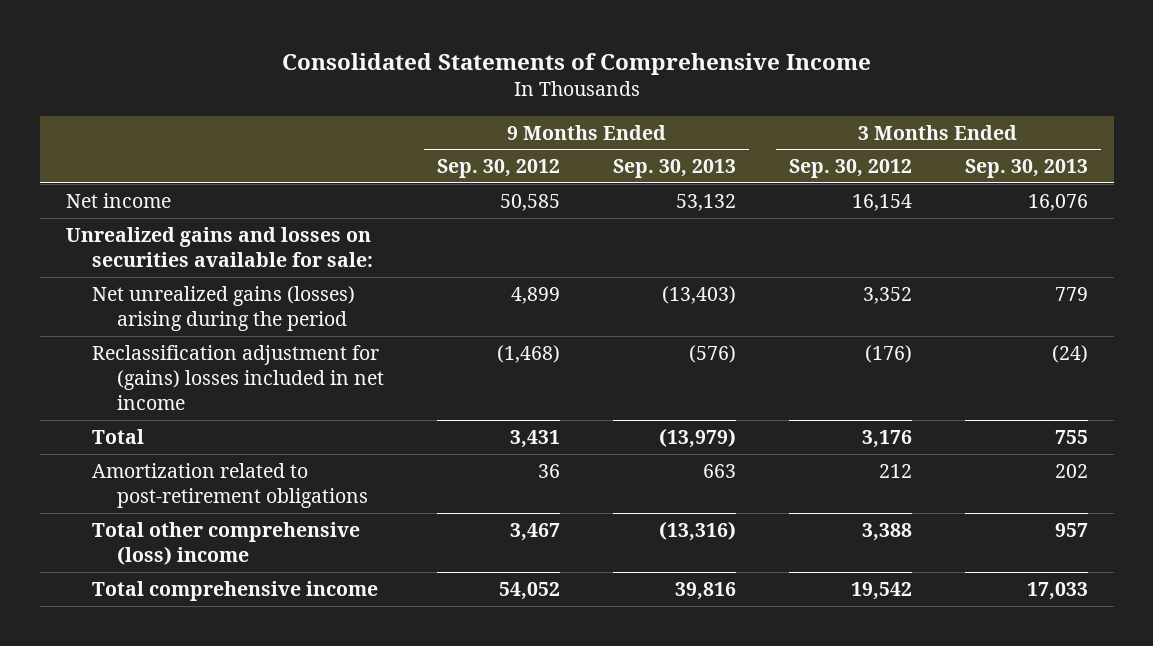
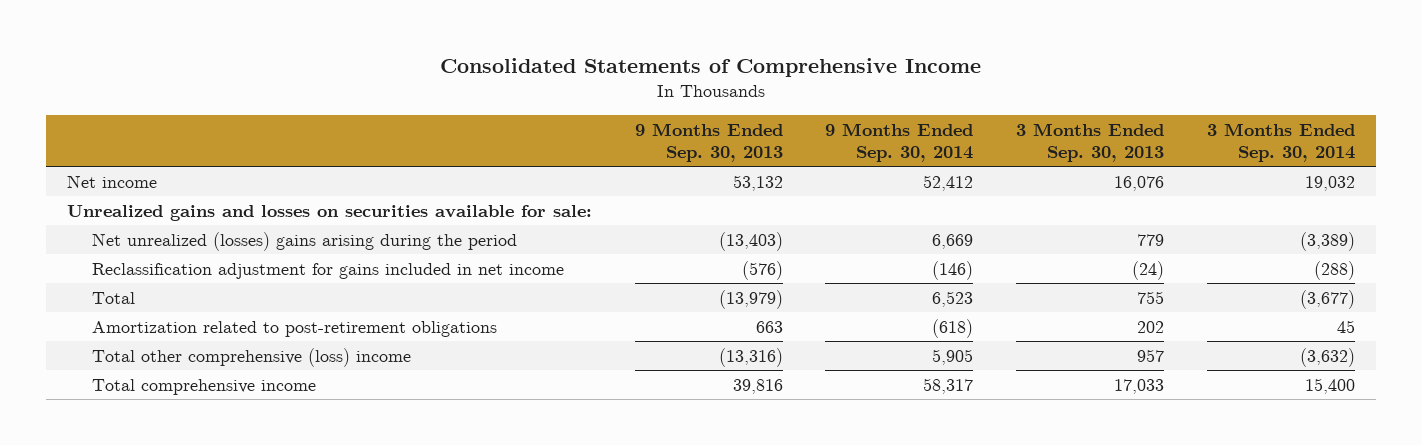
[437,159,561,179] Sep. 30, 2012 -> none
[788,159,912,179] Sep. 30, 2012 -> none
none -> [825,122,974,163] 9 Months Ended Sep. 30, 2014
none -> [1206,122,1355,163] 3 Months Ended Sep. 30, 2014
[91,285,355,331] Net unrealized gains (losses) arising during the period -> [92,231,518,251] Net unrealized (losses) gains arising during the period
[91,344,385,411] Reclassification adjustment for (gains) losses included in net income -> [92,262,565,279] Reclassification adjustment for gains included in net income

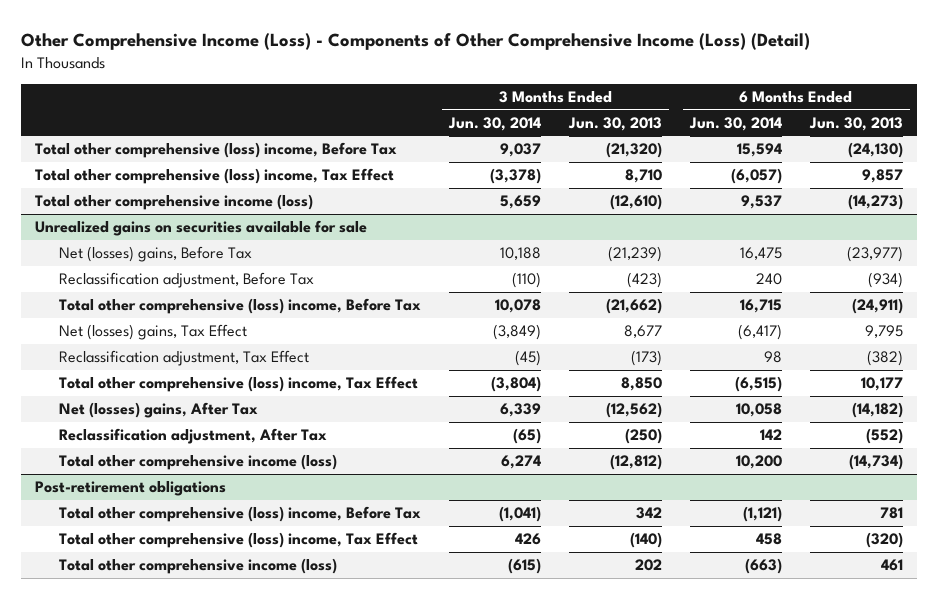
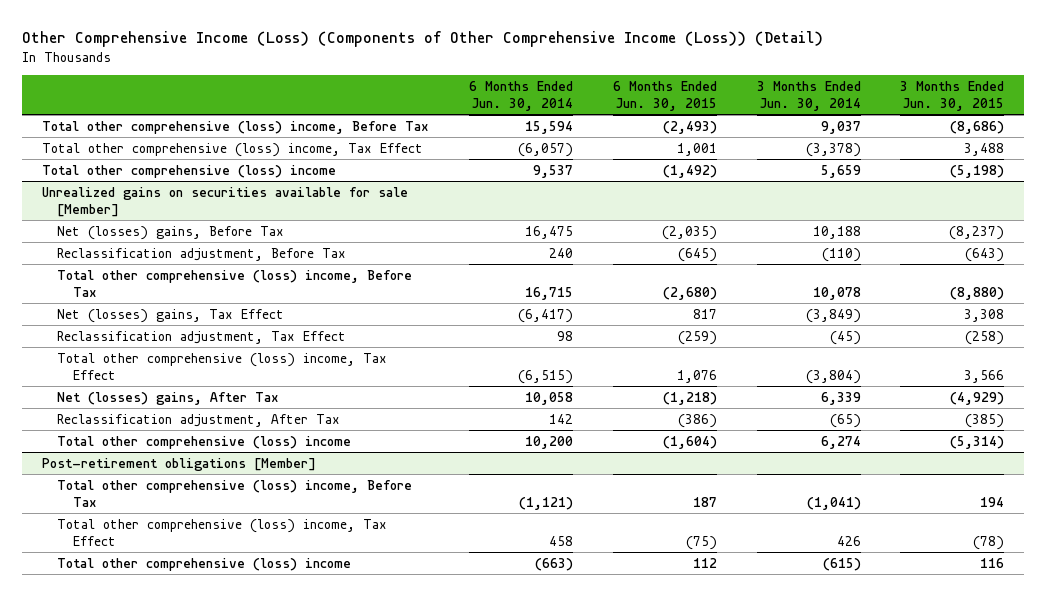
[20,32,810,50] Other Comprehensive Income (Loss) - Components of Other Comprehensive Income (Loss) (Detail) -> [22,31,824,48] Other Comprehensive Income (Loss) (Components of Other Comprehensive Income (Loss)) (Detail)
[568,116,663,131] Jun. 30, 2013 -> none
[808,116,903,131] Jun. 30, 2013 -> none
none -> [612,80,717,111] 6 Months Ended Jun. 30, 2015
none -> [900,80,1005,111] 3 Months Ended Jun. 30, 2015
[34,194,313,211] Total other comprehensive income (loss) -> [41,164,336,178] Total other comprehensive (loss) income
[34,220,367,237] Unrealized gains on securities available for sale -> [41,186,408,217] Unrealized gains on securities available for sale [Member]
[59,454,338,471] Total other comprehensive income (loss) -> [57,435,352,449] Total other comprehensive (loss) income
[34,481,226,497] Post-retirement obligations -> [41,457,316,471] Post-retirement obligations [Member]
[59,558,338,575] Total other comprehensive income (loss) -> [57,557,352,571] Total other comprehensive (loss) income

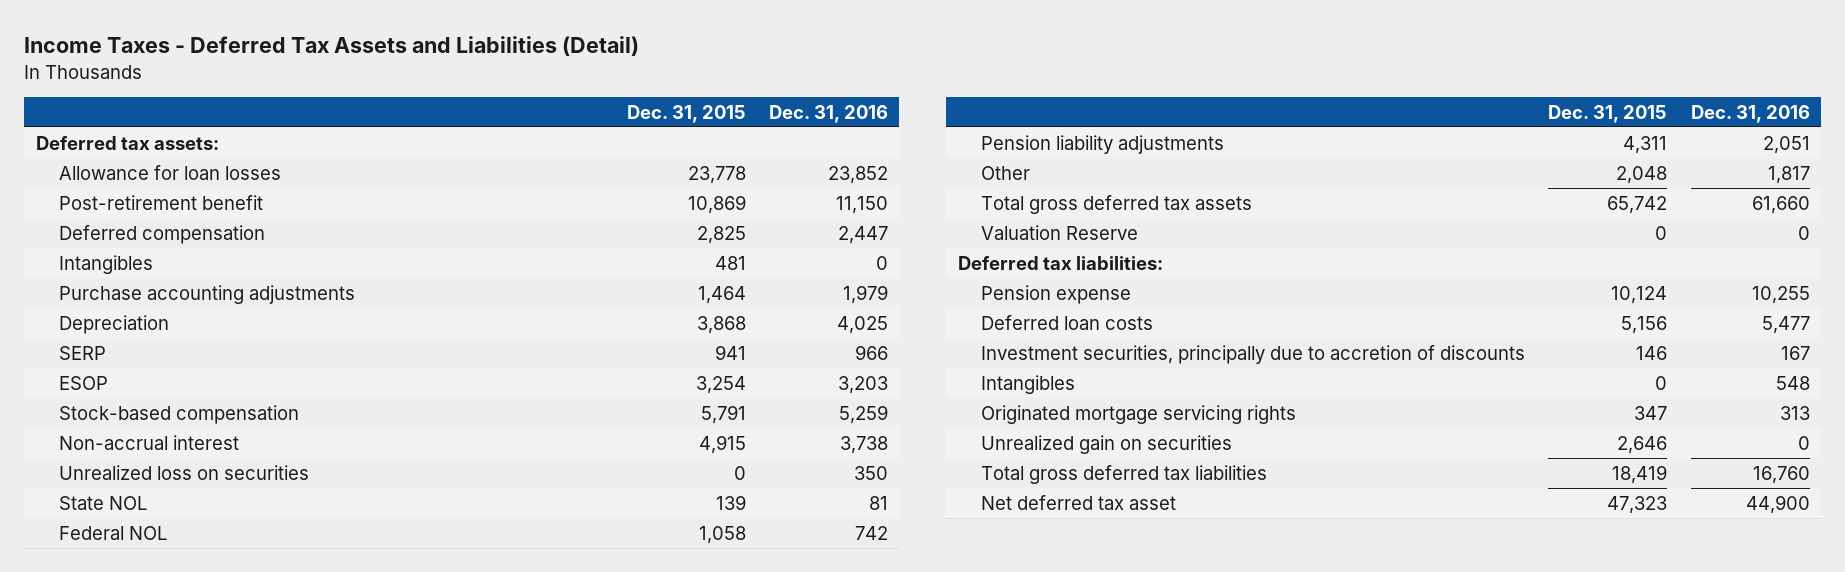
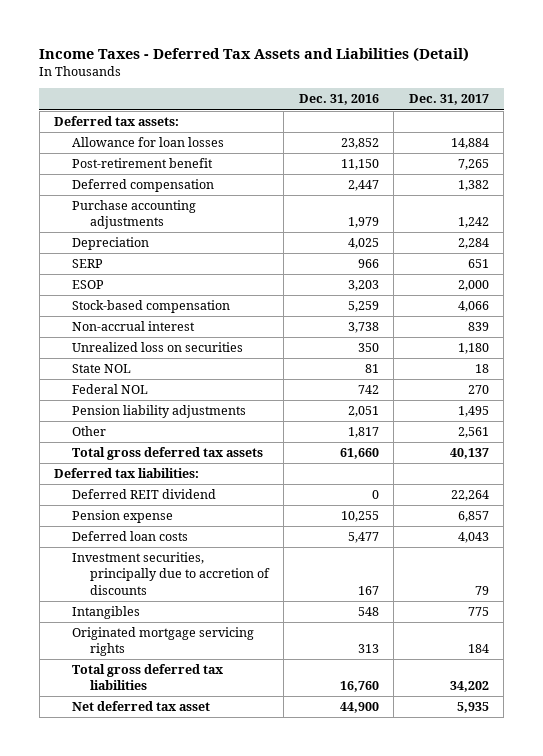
[626,104,746,123] Dec. 31, 2015 -> none
none -> [408,94,489,106] Dec. 31, 2017
[59,254,154,274] Intangibles -> none
[981,224,1139,240] Valuation Reserve -> none
none -> [71,489,216,500] Deferred REIT dividend
[981,434,1233,454] Unrealized gain on securities -> none

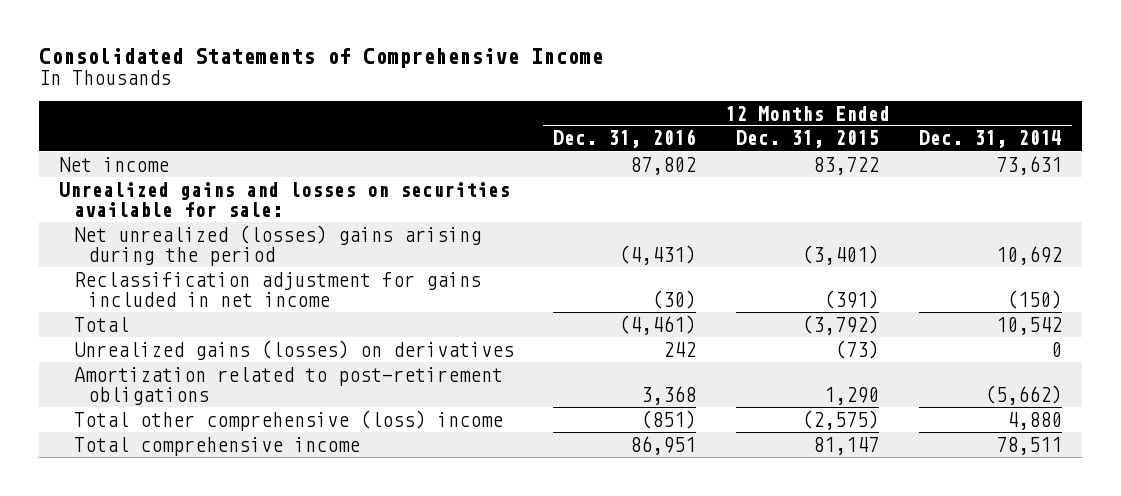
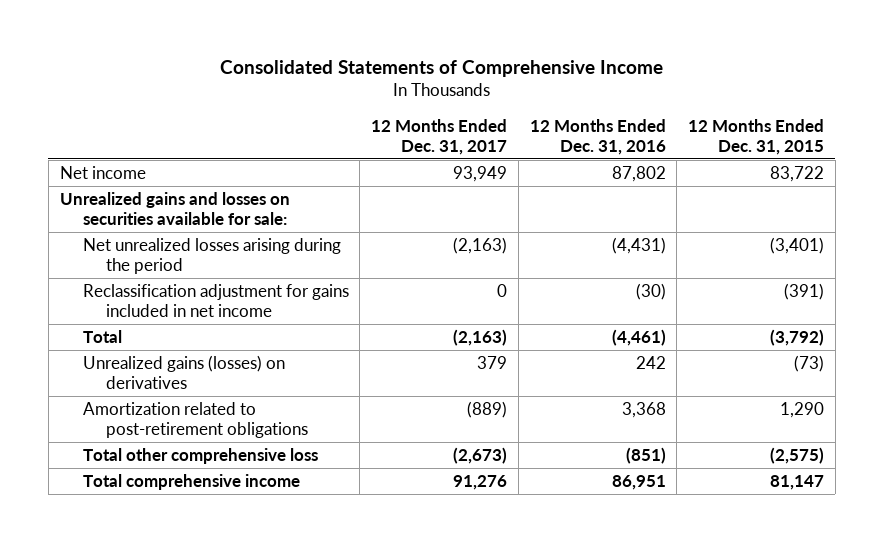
[918,130,1062,149] Dec. 31, 2014 -> none
none -> [371,118,508,156] 12 Months Ended Dec. 31, 2017
[73,224,481,266] Net unrealized (losses) gains arising during the period -> [82,237,341,274] Net unrealized losses arising during the period
[73,409,503,431] Total other comprehensive (loss) income -> [82,447,318,464] Total other comprehensive loss

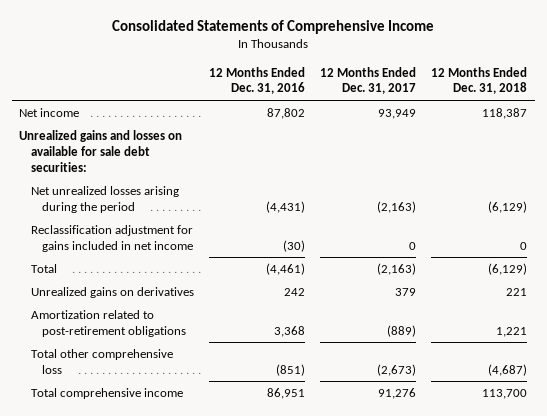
[688,118,825,156] 12 Months Ended Dec. 31, 2015 -> none
none -> [431,66,528,95] 12 Months Ended Dec. 31, 2018
[59,191,290,225] Unrealized gains and losses on securities available for sale: -> [19,129,183,172] Unrealized gains and losses on available for sale debt securities:
[82,354,285,389] Unrealized gains (losses) on derivatives -> [30,286,194,298] Unrealized gains on derivatives

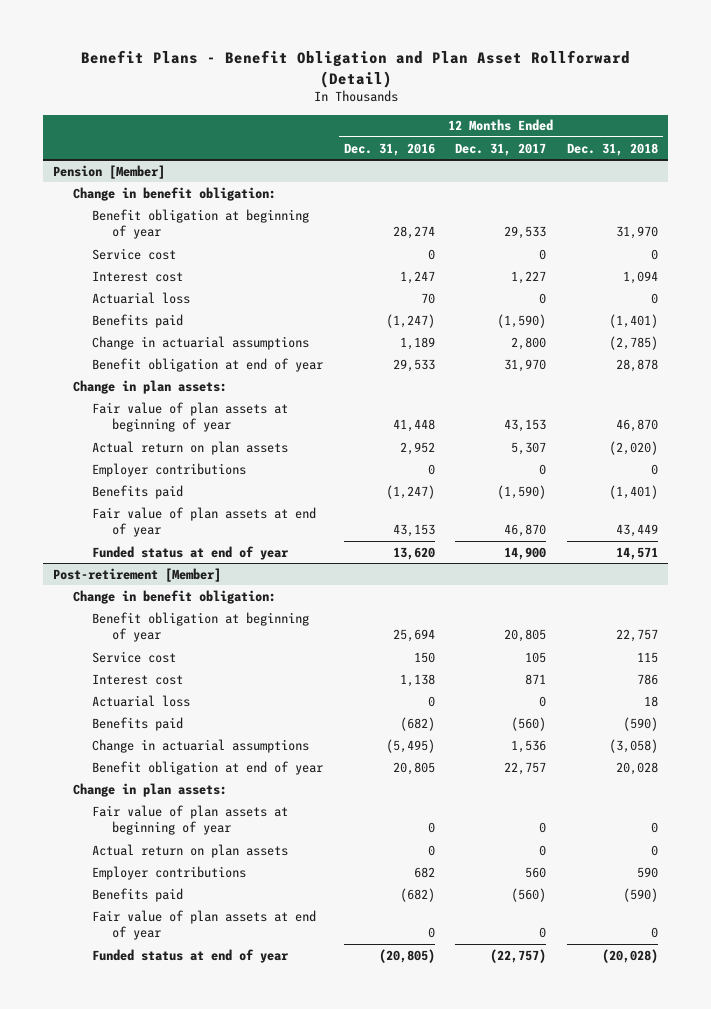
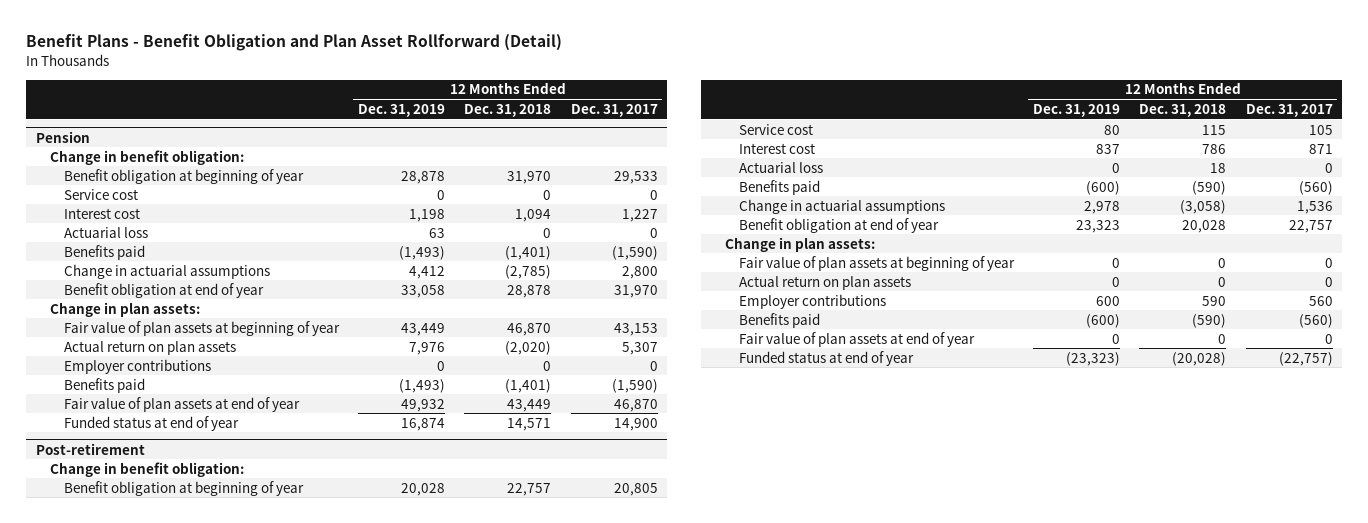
[343,142,435,156] Dec. 31, 2016 -> none
none -> [358,103,446,117] Dec. 31, 2019
[53,164,166,179] Pension [Member] -> [35,130,90,143] Pension
[53,567,222,582] Post-retirement [Member] -> [35,442,145,455] Post-retirement

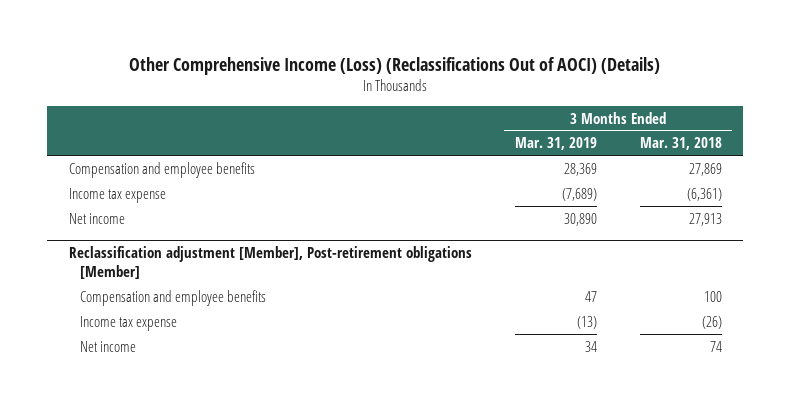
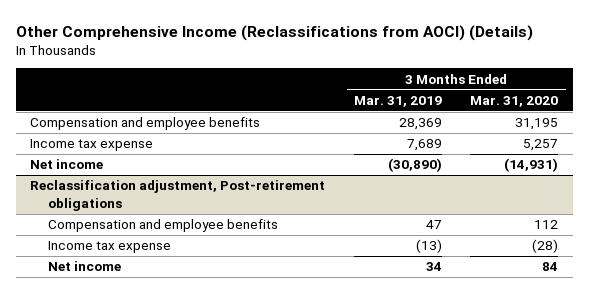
[129,56,661,75] Other Comprehensive Income (Loss) (Reclassifications Out of AOCI) (Details) -> [16,24,534,41] Other Comprehensive Income (Reclassifications from AOCI) (Details)
[639,137,722,151] Mar. 31, 2018 -> none
none -> [470,96,559,108] Mar. 31, 2020
[561,187,597,201] (7,689) -> [406,139,442,152] 7,689
[563,212,597,226] 30,890 -> [387,158,442,173] (30,890)
[68,246,472,280] Reclassification adjustment [Member], Post-retirement obligations [Member] -> [30,180,326,211] Reclassification adjustment, Post-retirement obligations

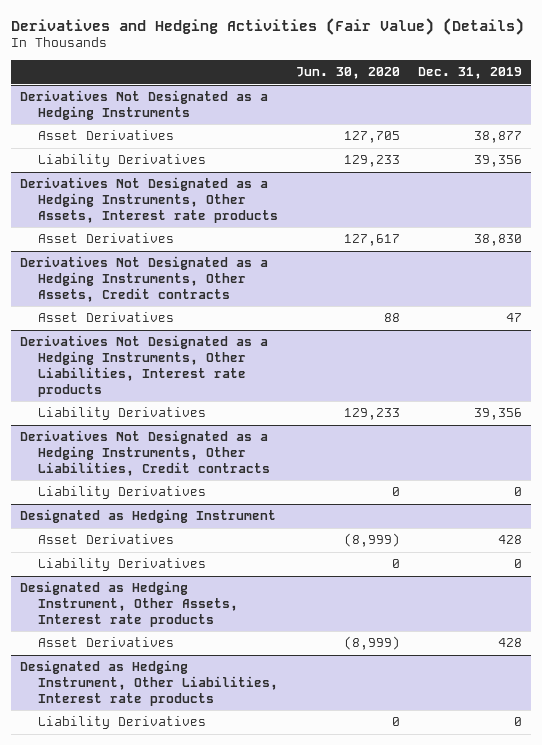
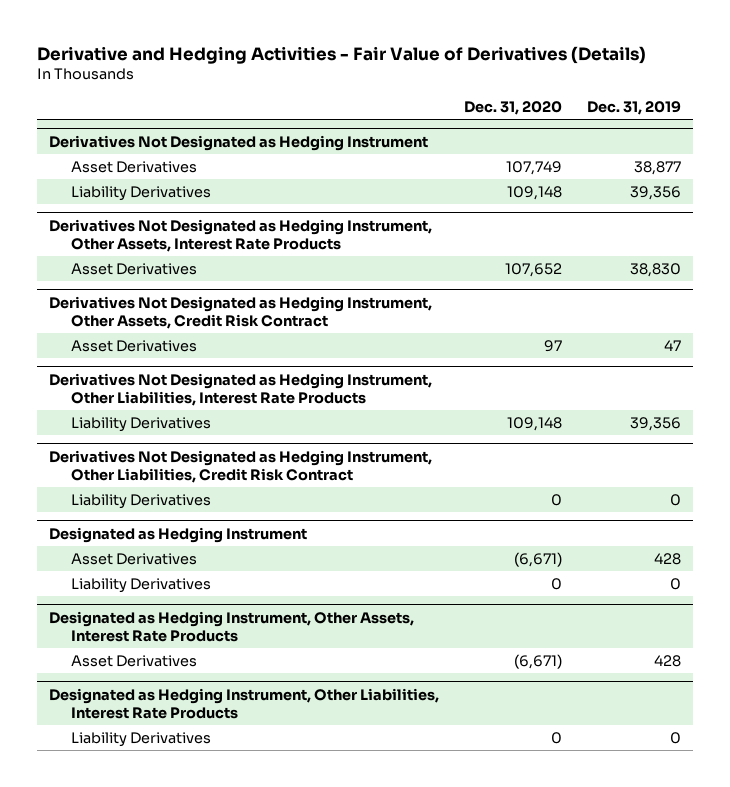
[11,17,525,35] Derivatives and Hedging Activities (Fair Value) (Details) -> [36,45,646,64] Derivative and Hedging Activities - Fair Value of Derivatives (Details)
[296,67,401,80] Jun. 30, 2020 -> none
none -> [463,100,562,115] Dec. 31, 2020
[20,90,269,120] Derivatives Not Designated as a Hedging Instruments -> [49,134,429,151] Derivatives Not Designated as Hedging Instrument
[20,177,279,223] Derivatives Not Designated as a Hedging Instruments, Other Assets, Interest rate products -> [49,218,433,252] Derivatives Not Designated as Hedging Instrument, Other Assets, Interest Rate Products
[20,256,269,302] Derivatives Not Designated as a Hedging Instruments, Other Assets, Credit contracts -> [49,295,433,329] Derivatives Not Designated as Hedging Instrument, Other Assets, Credit Risk Contract
[20,335,269,397] Derivatives Not Designated as a Hedging Instruments, Other Liabilities, Interest rate products -> [49,372,433,406] Derivatives Not Designated as Hedging Instrument, Other Liabilities, Interest Rate Products
[20,430,271,476] Derivatives Not Designated as a Hedging Instruments, Other Liabilities, Credit contracts -> [49,449,433,483] Derivatives Not Designated as Hedging Instrument, Other Liabilities, Credit Risk Contract
[20,581,239,627] Designated as Hedging Instrument, Other Assets, Interest rate products -> [49,610,415,642] Designated as Hedging Instrument, Other Assets, Interest Rate Products
[20,660,279,706] Designated as Hedging Instrument, Other Liabilities, Interest rate products -> [49,687,440,719] Designated as Hedging Instrument, Other Liabilities, Interest Rate Products

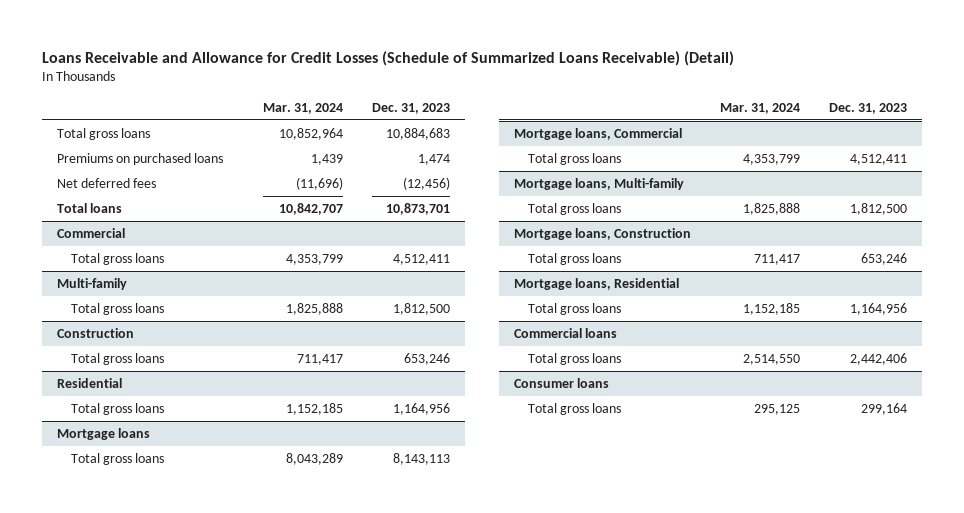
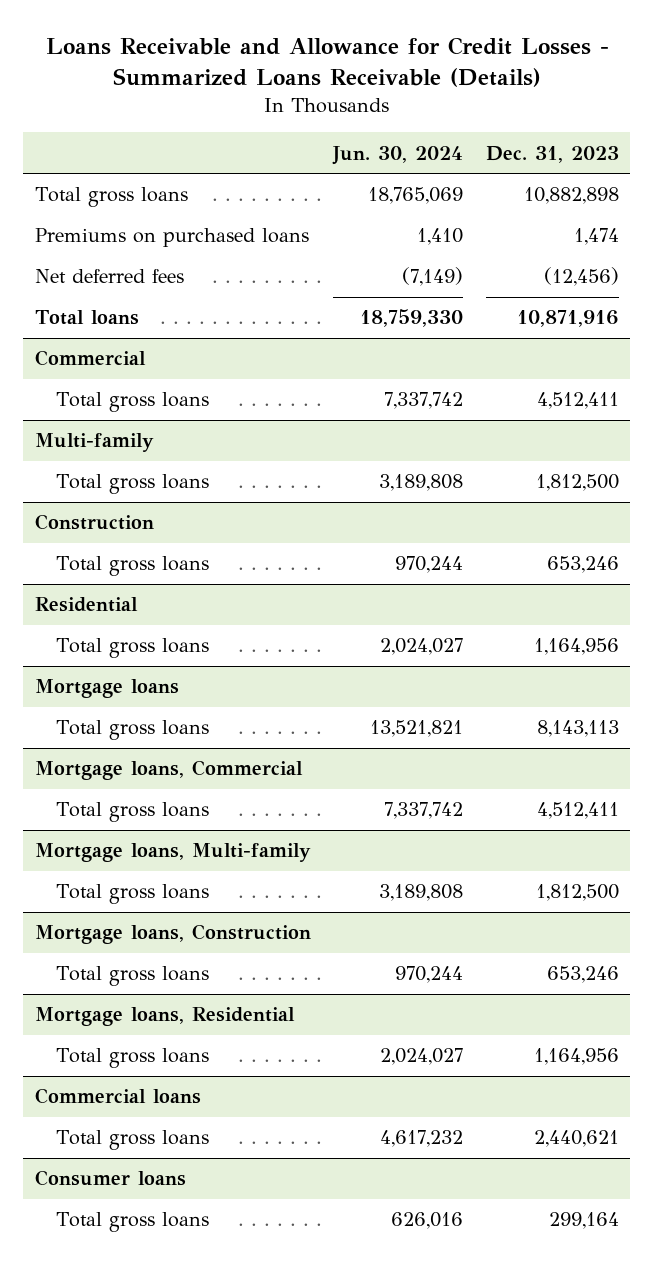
[41,50,734,66] Loans Receivable and Allowance for Credit Losses (Schedule of Summarized Loans Receivable) (Detail) -> [45,37,609,88] Loans Receivable and Allowance for Credit Losses - Summarized Loans Receivable (Details)
[263,102,344,114] Mar. 31, 2024 -> none
none -> [332,145,464,165] Jun. 30, 2024
[386,127,451,140] 10,884,683 -> [523,187,619,205] 10,882,898
[386,202,451,215] 10,873,701 -> [516,310,619,328] 10,871,916
[850,352,908,365] 2,442,406 -> [533,1130,619,1148] 2,440,621

